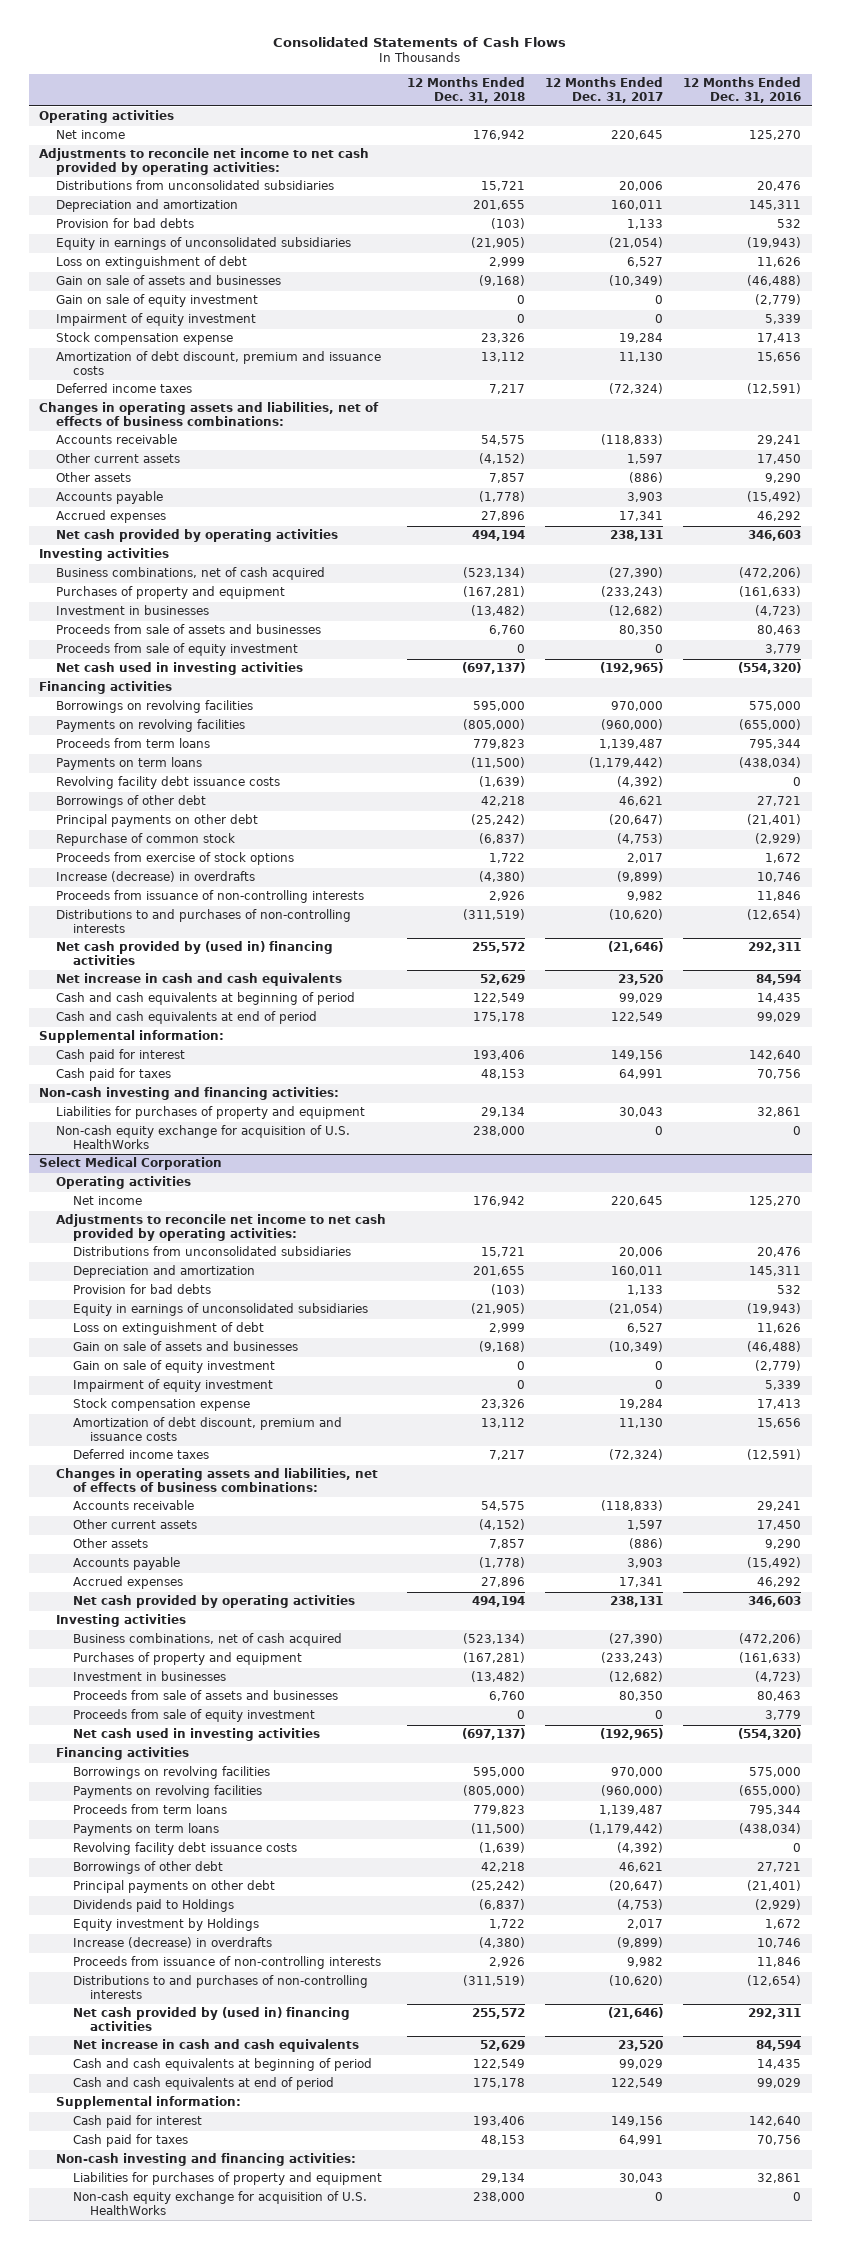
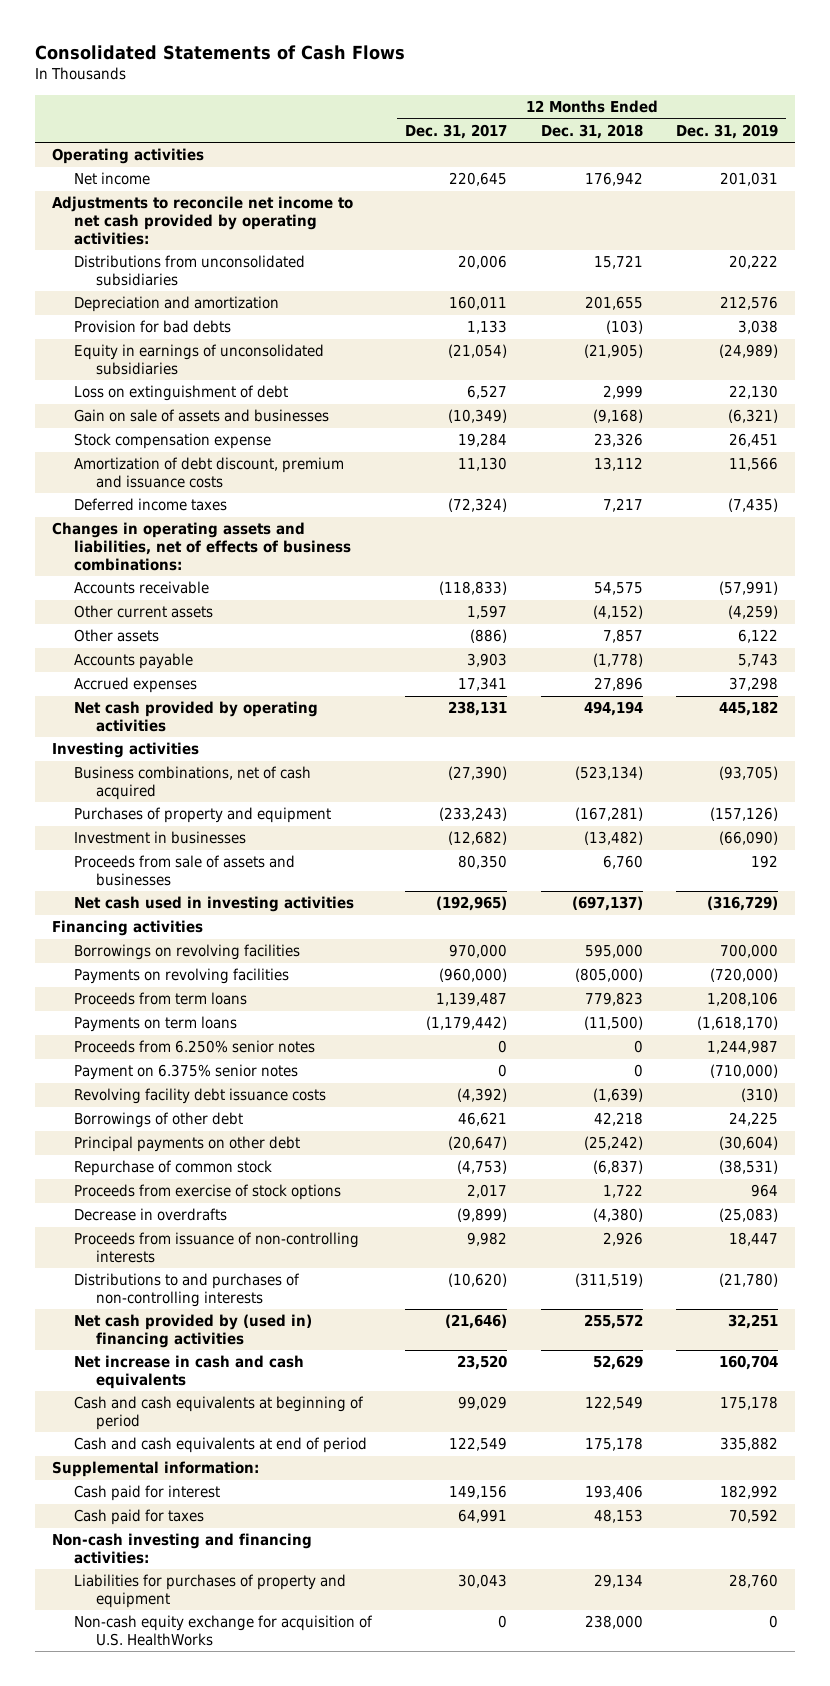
[683,77,802,103] 12 Months Ended Dec. 31, 2016 -> none
none -> [676,123,779,139] Dec. 31, 2019
[56,294,259,308] Gain on sale of equity investment -> none
[56,313,257,327] Impairment of equity investment -> none
[56,643,299,657] Proceeds from sale of equity investment -> none
none -> [73,1040,315,1054] Proceeds from 6.250% senior notes
none -> [73,1064,298,1081] Payment on 6.375% senior notes
[56,890,365,904] Proceeds from issuance of non-controlling interests -> none
[56,909,352,933] Distributions to and purchases of non-controlling interests -> none
[56,941,334,965] Net cash provided by (used in) financing activities -> none
[56,973,343,987] Net increase in cash and cash equivalents -> none
[56,992,356,1006] Cash and cash equivalents at beginning of period -> none
[56,1011,318,1025] Cash and cash equivalents at end of period -> none
[39,1030,225,1044] Supplemental information: -> none
[56,1049,186,1063] Cash paid for interest -> none
[56,1068,172,1082] Cash paid for taxes -> none
[39,1087,340,1101] Non-cash investing and financing activities: -> none
[56,1106,366,1120] Liabilities for purchases of property and equipment -> none
[56,1125,351,1149] Non-cash equity exchange for acquisition of U.S. HealthWorks -> none
[39,1157,223,1171] Select Medical Corporation -> none
[56,1176,192,1190] Operating activities -> none
[73,1196,143,1206] Net income -> none
[56,1214,387,1241] Adjustments to reconcile net income to net cash provided by operating activities: -> none
[73,1246,352,1257] Distributions from unconsolidated subsidiaries -> none
[73,1265,256,1279] Depreciation and amortization -> none
[73,1284,212,1295] Provision for bad debts -> none
[73,1303,369,1317] Equity in earnings of unconsolidated subsidiaries -> none
[73,1322,265,1336] Loss on extinguishment of debt -> none
[73,1341,299,1352] Gain on sale of assets and businesses -> none
[73,1360,276,1374] Gain on sale of equity investment -> none
[73,1379,274,1393] Impairment of equity investment -> none
[73,1398,251,1412] Stock compensation expense -> none
[73,1417,343,1441] Amortization of debt discount, premium and issuance costs -> none
[73,1449,210,1460] Deferred income taxes -> none
[56,1468,379,1492] Changes in operating assets and liabilities, net of effects of business combinations: -> none
[73,1500,195,1511] Accounts receivable -> none
[73,1519,198,1530] Other current assets -> none
[73,1538,149,1549] Other assets -> none
[73,1557,181,1571] Accounts payable -> none
[73,1576,184,1590] Accrued expenses -> none
[73,1595,356,1609] Net cash provided by operating activities -> none
[56,1614,187,1628] Investing activities -> none
[73,1633,343,1647] Business combinations, net of cash acquired -> none
[73,1652,303,1666] Purchases of property and equipment -> none
[73,1671,227,1682] Investment in businesses -> none
[73,1690,339,1701] Proceeds from sale of assets and businesses -> none
[73,1709,316,1723] Proceeds from sale of equity investment -> none
[73,1728,321,1742] Net cash used in investing activities -> none
[56,1747,190,1761] Financing activities -> none
[73,1766,271,1780] Borrowings on revolving facilities -> none
[73,1785,263,1799] Payments on revolving facilities -> none
[73,1804,228,1815] Proceeds from term loans -> none
[73,1823,220,1837] Payments on term loans -> none
[73,1842,298,1856] Revolving facility debt issuance costs -> none
[73,1861,224,1875] Borrowings of other debt -> none
[73,1880,276,1894] Principal payments on other debt -> none
[73,1899,235,1913] Dividends paid to Holdings -> none
[73,1918,260,1932] Equity investment by Holdings -> none
[73,1937,273,1949] Increase (decrease) in overdrafts -> none
[56,871,256,883] Increase (decrease) in overdrafts -> [73,1208,227,1222] Decrease in overdrafts

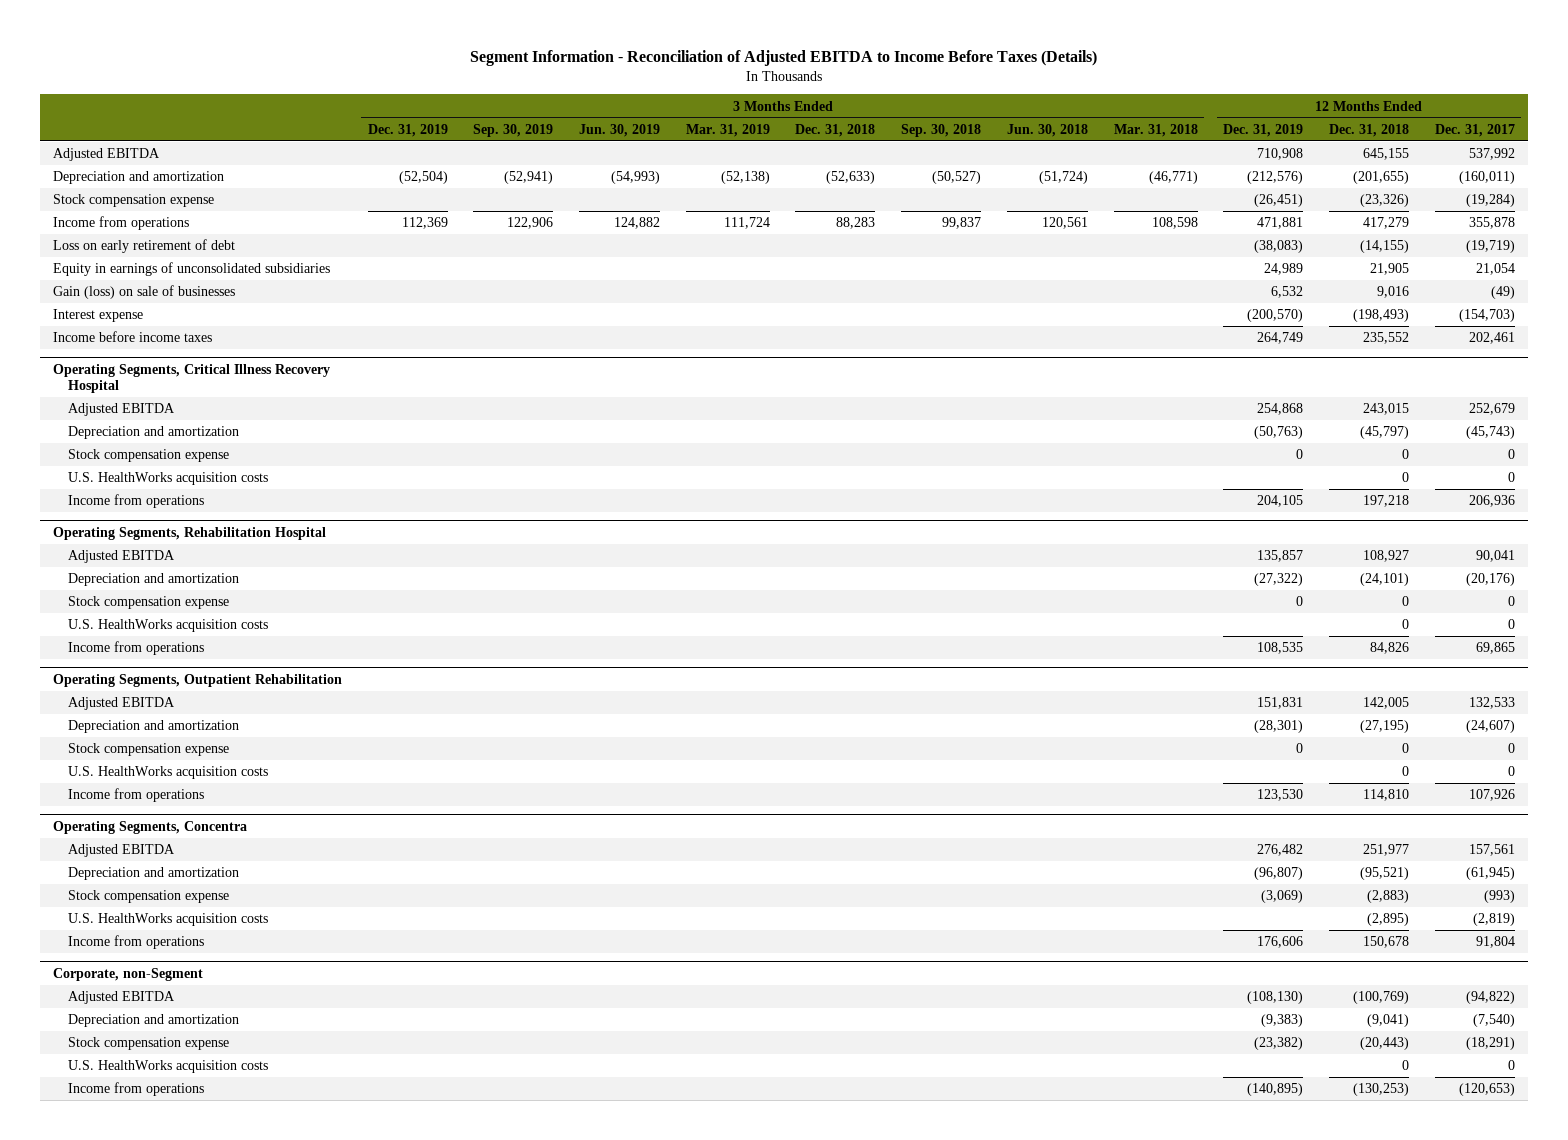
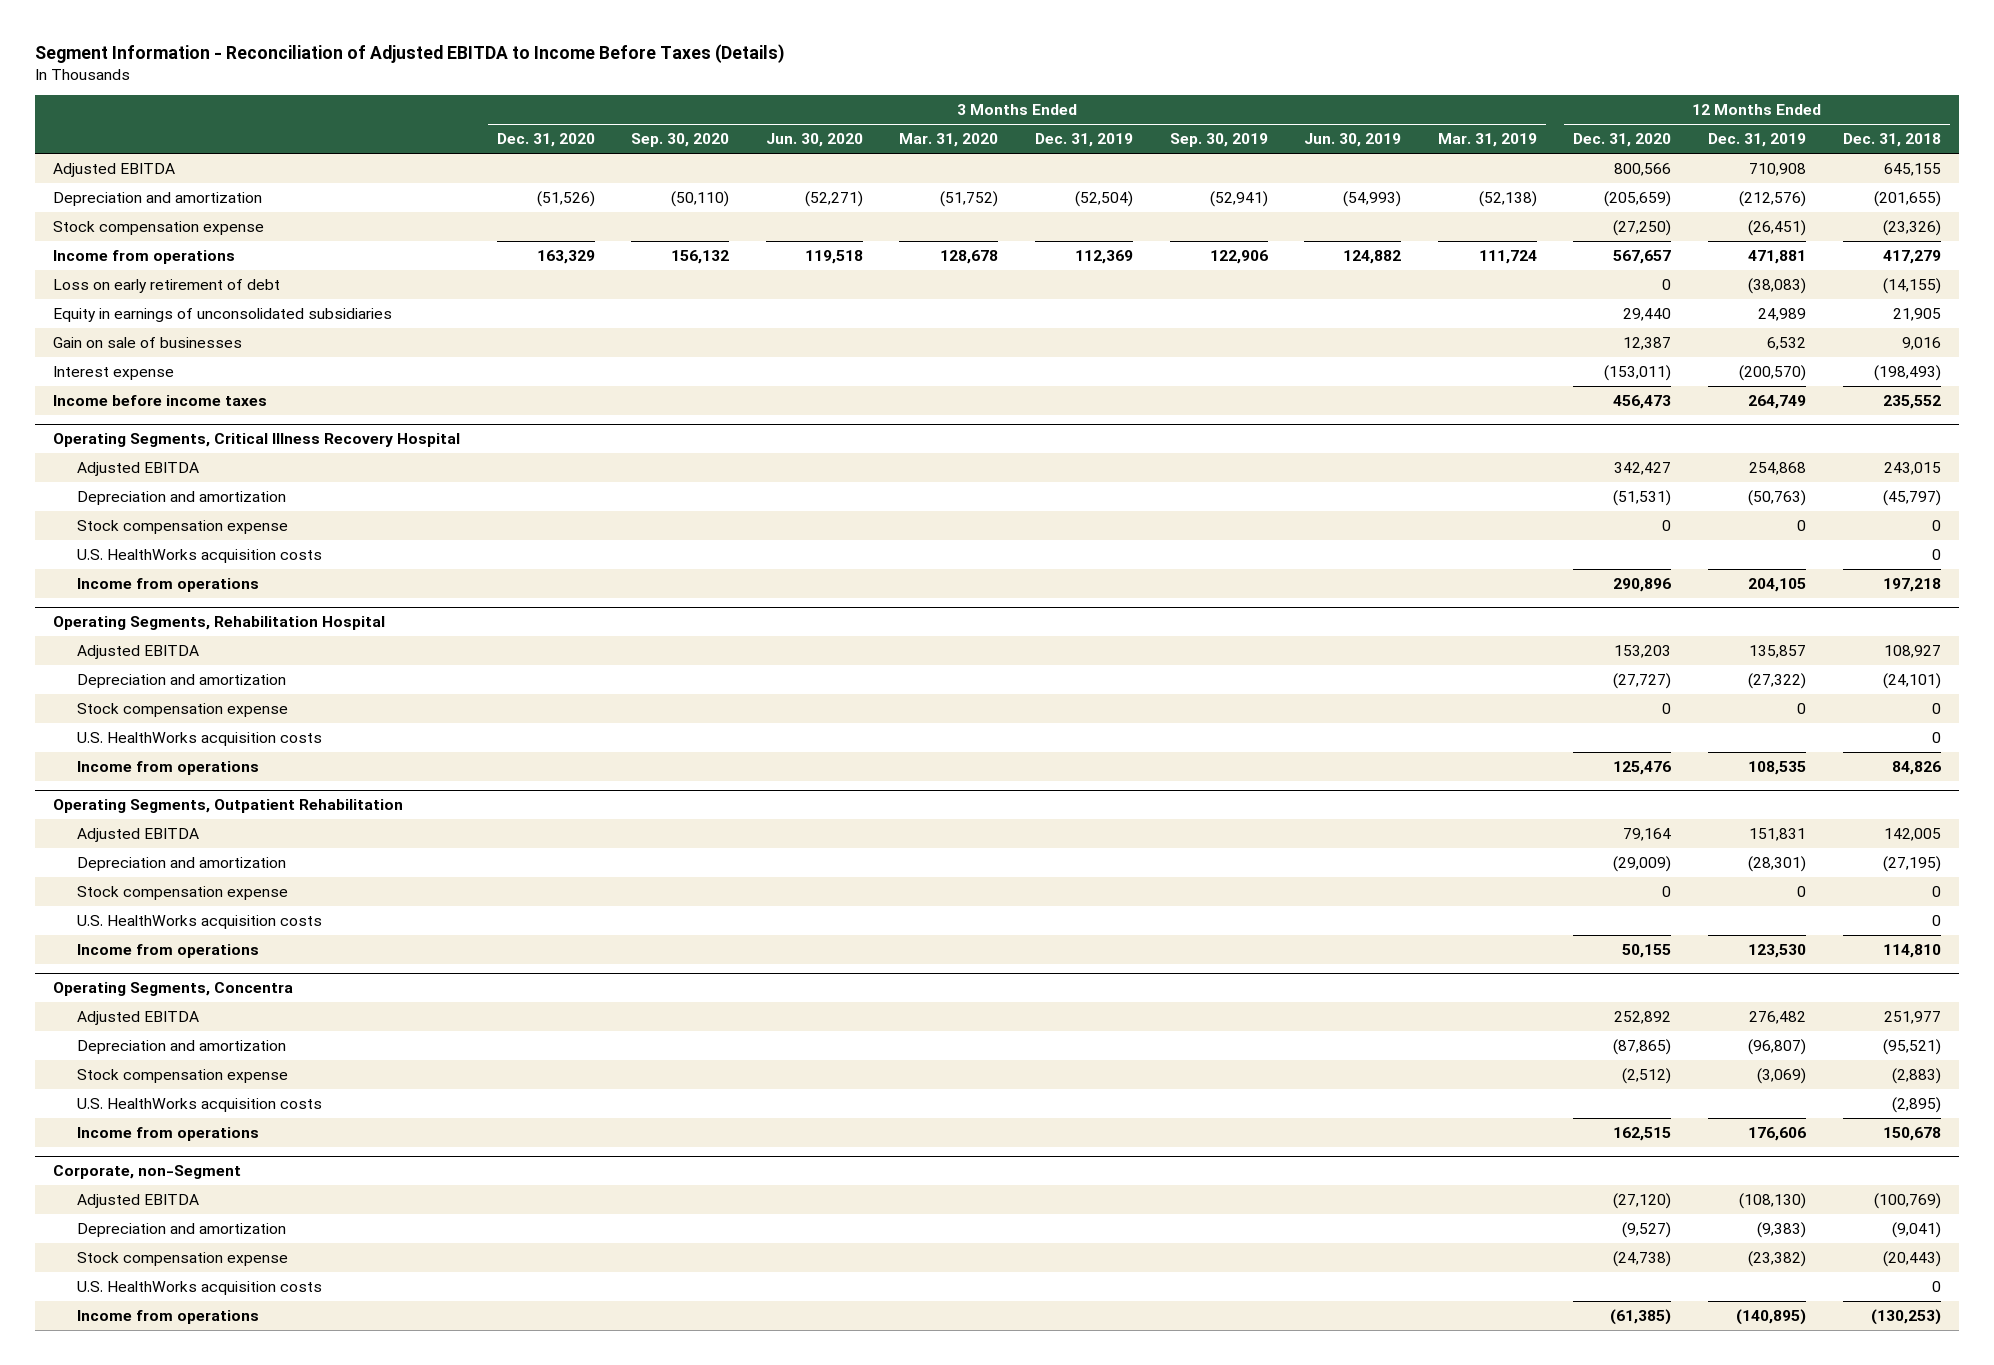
[795,123,876,137] Dec. 31, 2018 -> none
[901,123,982,137] Sep. 30, 2018 -> none
[1006,123,1088,137] Jun. 30, 2018 -> none
[1113,123,1198,137] Mar. 31, 2018 -> none
[1434,123,1515,137] Dec. 31, 2017 -> none
none -> [496,133,595,148] Dec. 31, 2020
none -> [631,133,730,148] Sep. 30, 2020
none -> [765,133,863,148] Jun. 30, 2020
none -> [899,133,999,148] Mar. 31, 2020
none -> [1573,133,1672,148] Dec. 31, 2020
[52,285,235,300] Gain (loss) on sale of businesses -> [53,337,243,349] Gain on sale of businesses

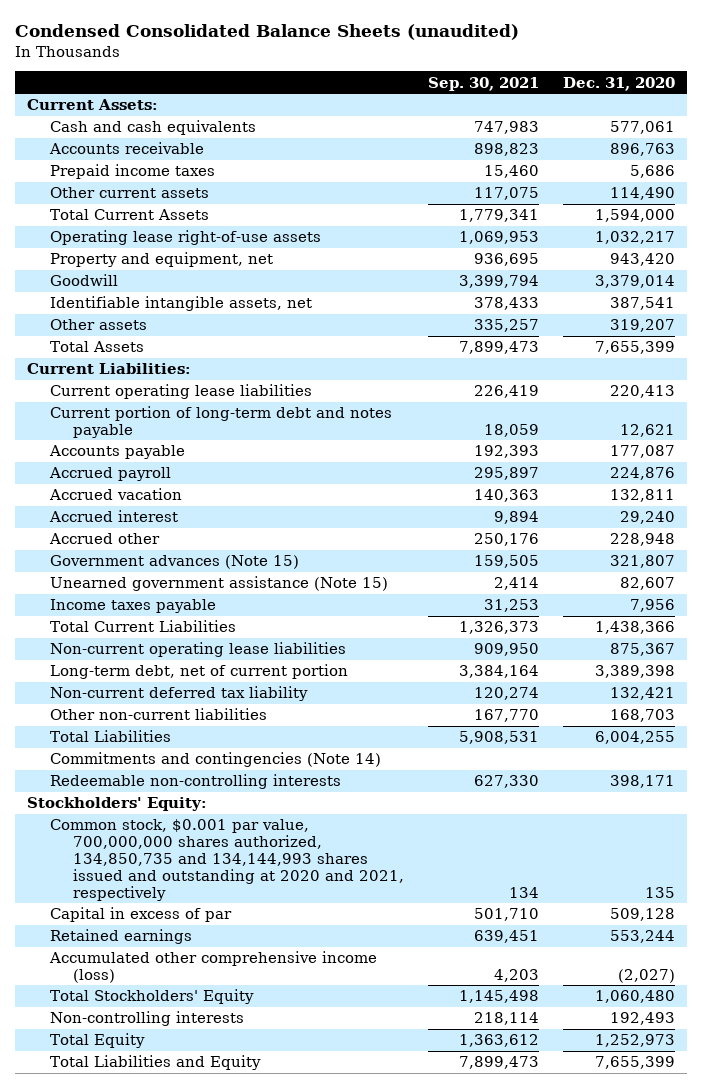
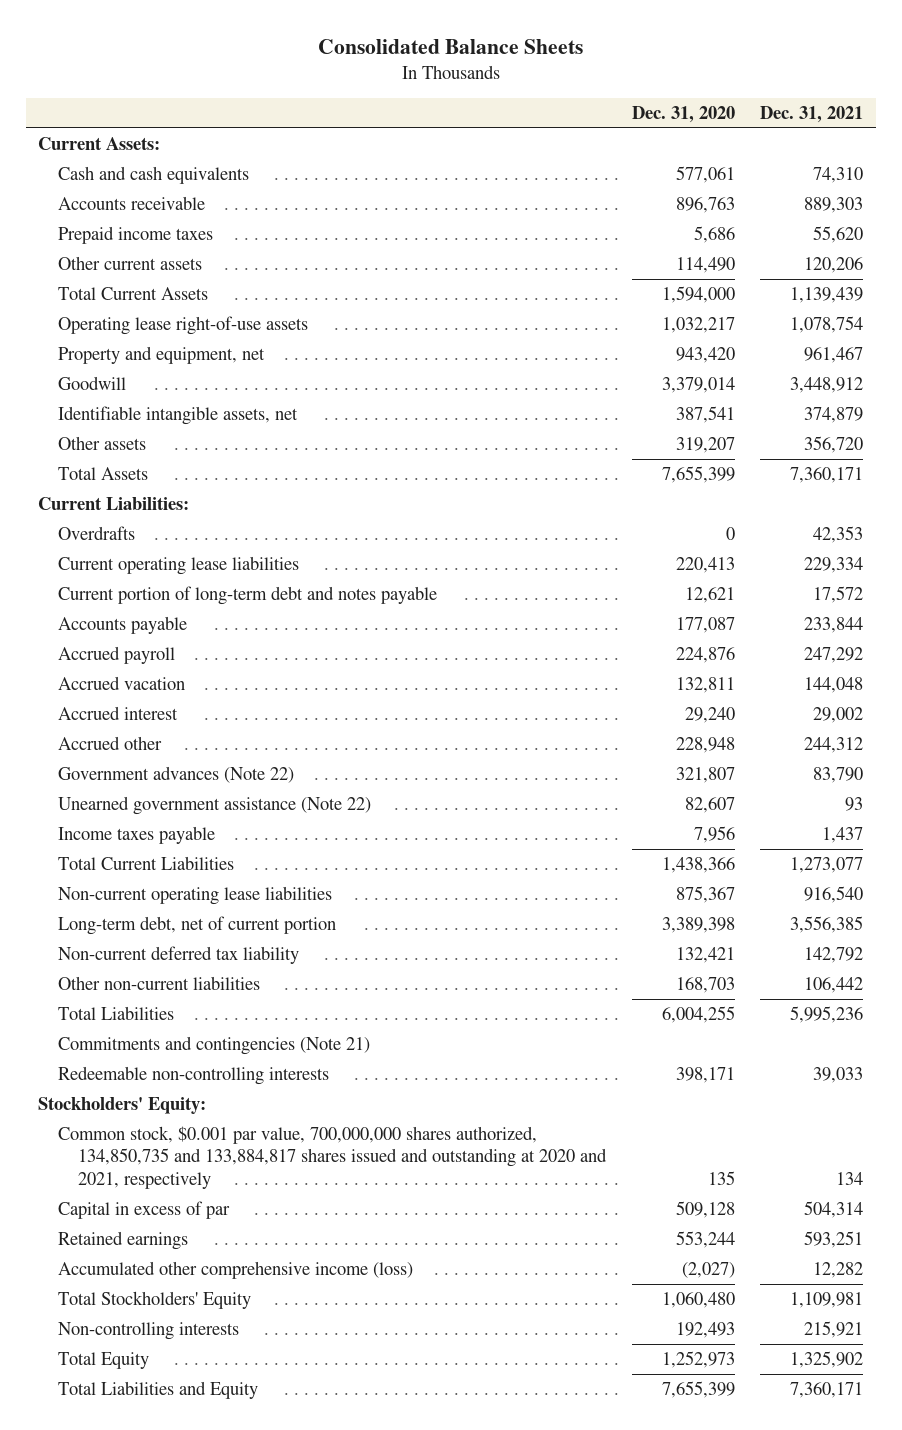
[14,24,519,41] Condensed Consolidated Balance Sheets (unaudited) -> [317,39,583,55] Consolidated Balance Sheets
[427,76,539,91] Sep. 30, 2021 -> none
none -> [760,105,864,123] Dec. 31, 2021
none -> [58,525,136,540] Overdrafts
[49,555,299,570] Government advances (Note 15) -> [58,765,295,783] Government advances (Note 22)
[49,576,388,592] Unearned government assistance (Note 15) -> [58,795,372,815] Unearned government assistance (Note 22)
[49,752,381,768] Commitments and contingencies (Note 14) -> [58,1035,371,1055] Commitments and contingencies (Note 21)
[49,819,404,901] Common stock, $0.001 par value, 700,000,000 shares authorized, 134,850,735 and 134,144,993 shares issued and outstanding at 2020 and 2021, respectively -> [58,1125,608,1189] Common stock, $0.001 par value, 700,000,000 shares authorized, 134,850,735 and 133,884,817 shares issued and outstanding at 2020 and 2021, respectively

